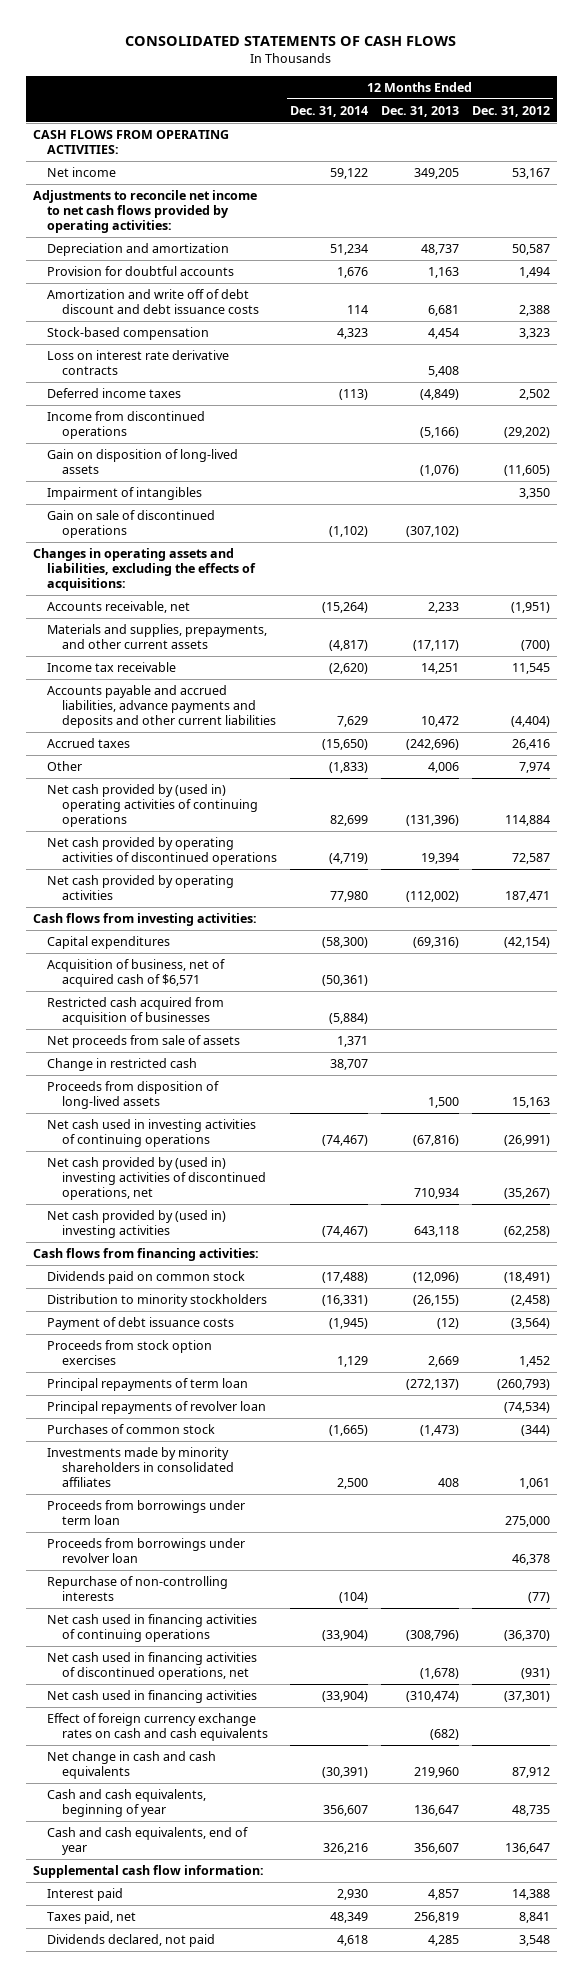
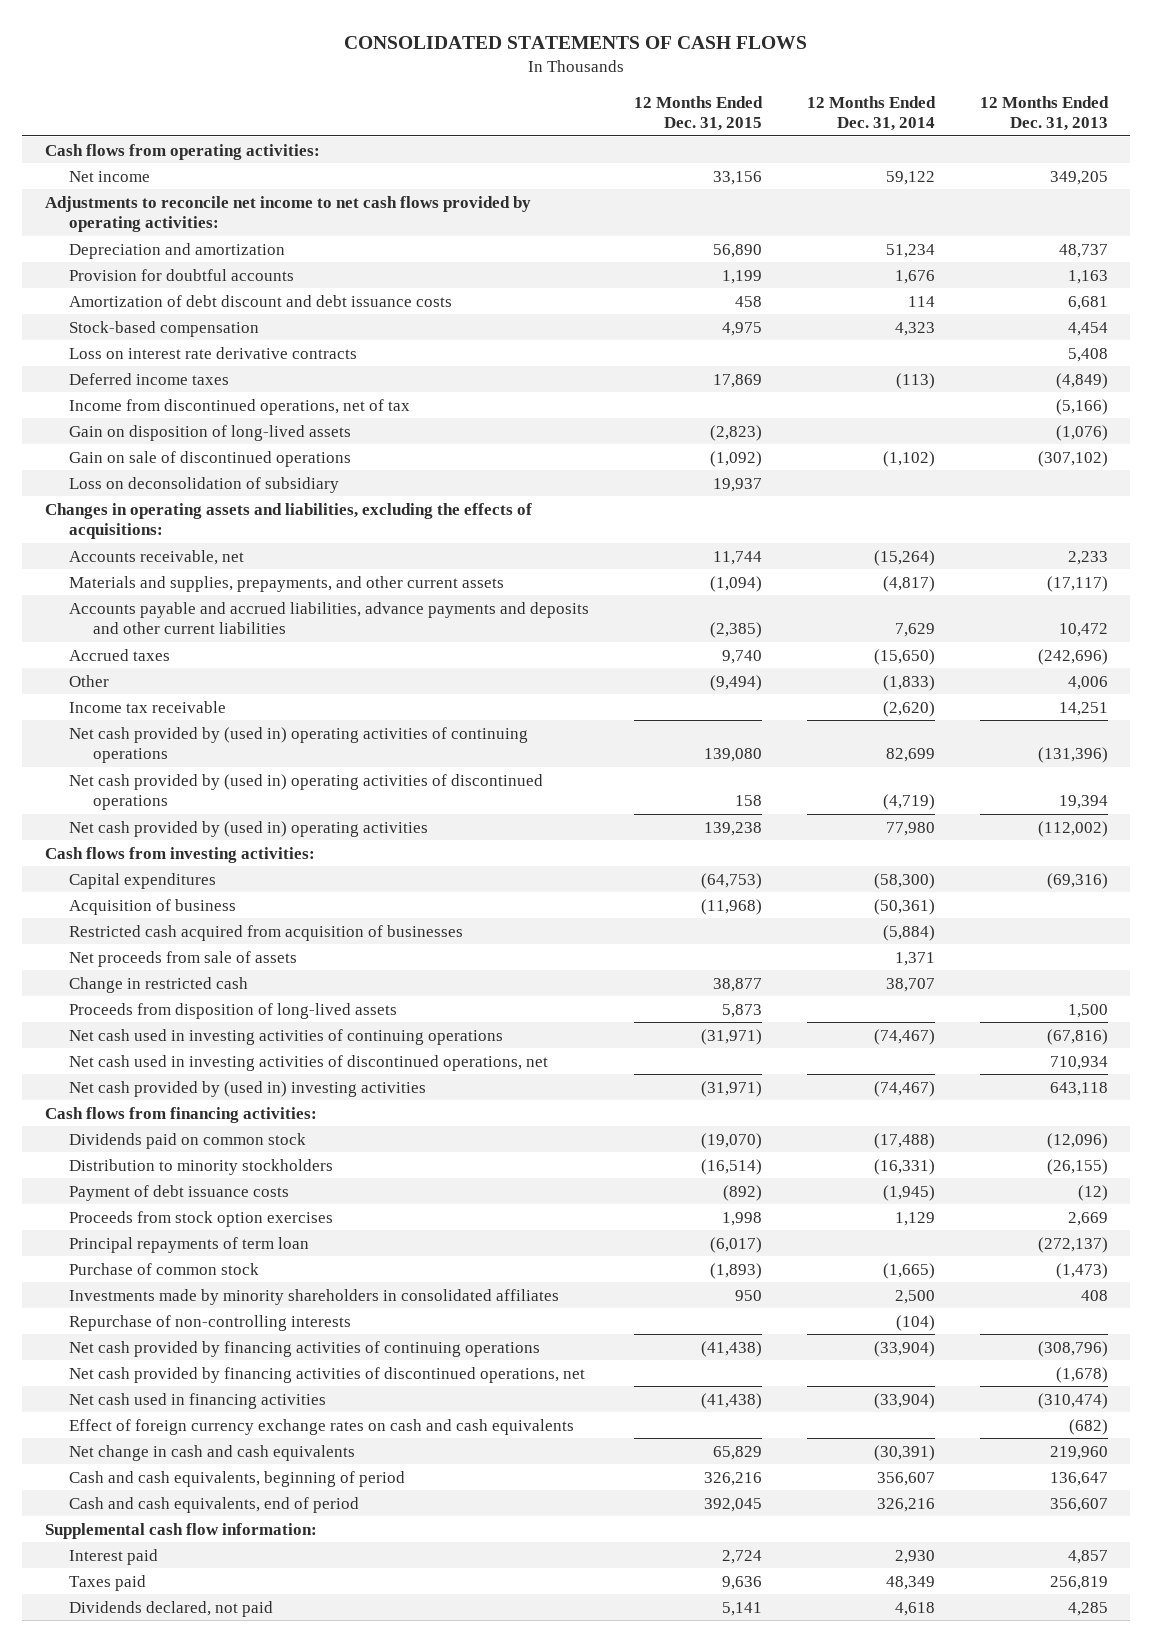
[472,105,551,117] Dec. 31, 2012 -> none
none -> [634,95,764,132] 12 Months Ended Dec. 31, 2015
[32,130,229,154] CASH FLOWS FROM OPERATING ACTIVITIES: -> [44,143,320,160] Cash flows from operating activities:
[47,289,260,314] Amortization and write off of debt discount and debt issuance costs -> [69,294,453,307] Amortization of debt discount and debt issuance costs
[47,411,206,439] Income from discontinued operations -> [69,398,411,415] Income from discontinued operations, net of tax
[47,487,203,501] Impairment of intangibles -> none
none -> [69,476,340,493] Loss on deconsolidation of subsidiary
[47,662,177,673] Income tax receivable -> [69,700,227,713] Income tax receivable
[47,837,278,865] Net cash provided by operating activities of discontinued operations -> [69,773,544,811] Net cash provided by (used in) operating activities of discontinued operations
[47,875,235,900] Net cash provided by operating activities -> [69,820,429,837] Net cash provided by (used in) operating activities
[47,959,226,987] Acquisition of business, net of acquired cash of $6,571 -> [69,898,237,915] Acquisition of business
[47,1157,267,1200] Net cash provided by (used in) investing activities of discontinued operations, net -> [69,1054,549,1071] Net cash used in investing activities of discontinued operations, net
[47,1401,267,1415] Principal repayments of revolver loan -> none
[47,1424,216,1435] Purchases of common stock -> [69,1262,260,1275] Purchase of common stock
[47,1500,246,1525] Proceeds from borrowings under term loan -> none
[47,1538,246,1563] Proceeds from borrowings under revolver loan -> none
[47,1614,258,1642] Net cash used in financing activities of continuing operations -> [69,1340,541,1357] Net cash provided by financing activities of continuing operations
[47,1652,258,1680] Net cash used in financing activities of discontinued operations, net -> [69,1366,586,1383] Net cash provided by financing activities of discontinued operations, net
[47,1789,207,1817] Cash and cash equivalents, beginning of year -> [69,1470,406,1487] Cash and cash equivalents, beginning of period
[47,1827,249,1855] Cash and cash equivalents, end of year -> [69,1496,360,1513] Cash and cash equivalents, end of period
[47,1911,137,1925] Taxes paid, net -> [69,1574,147,1591] Taxes paid

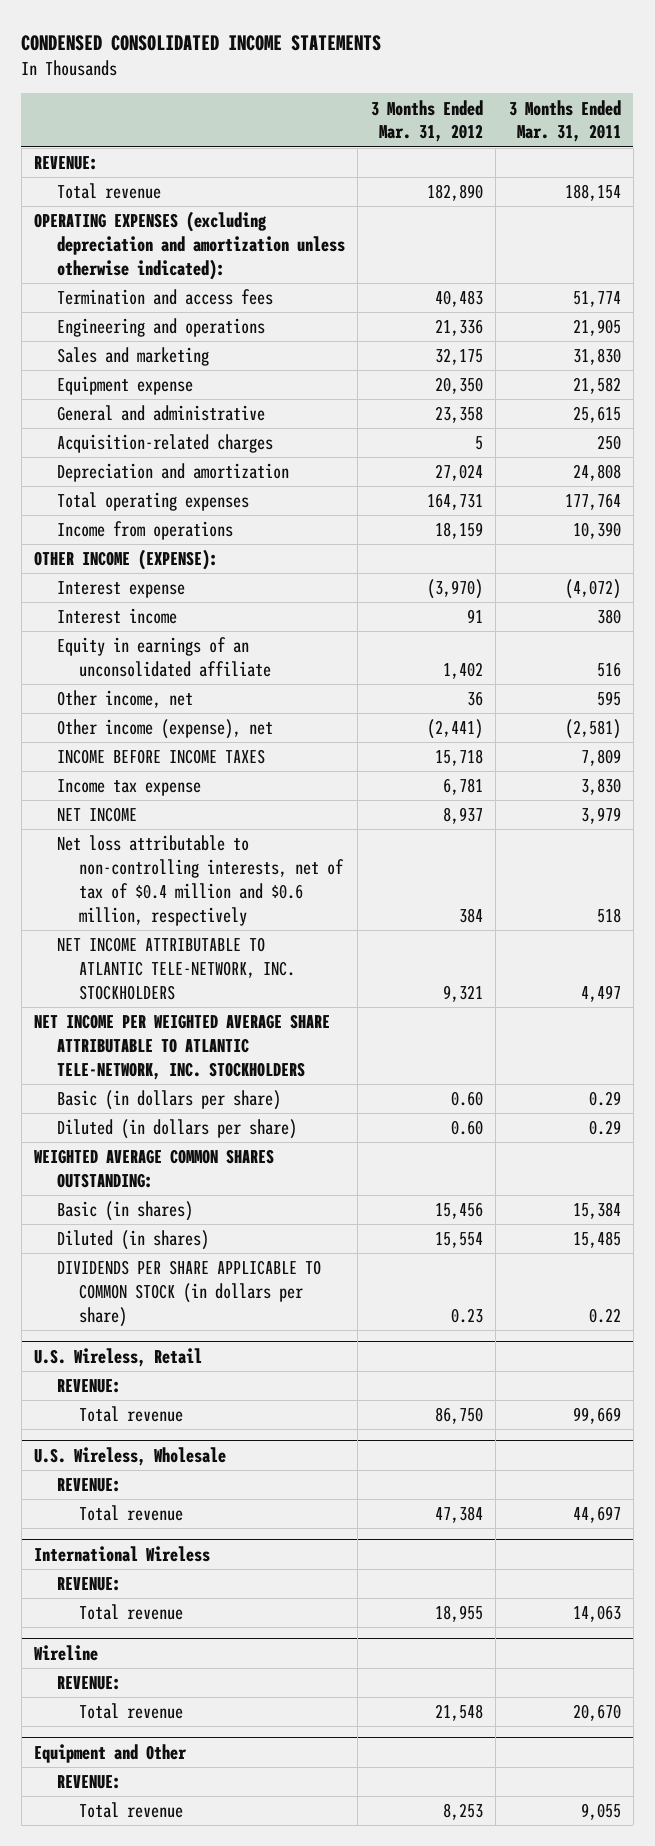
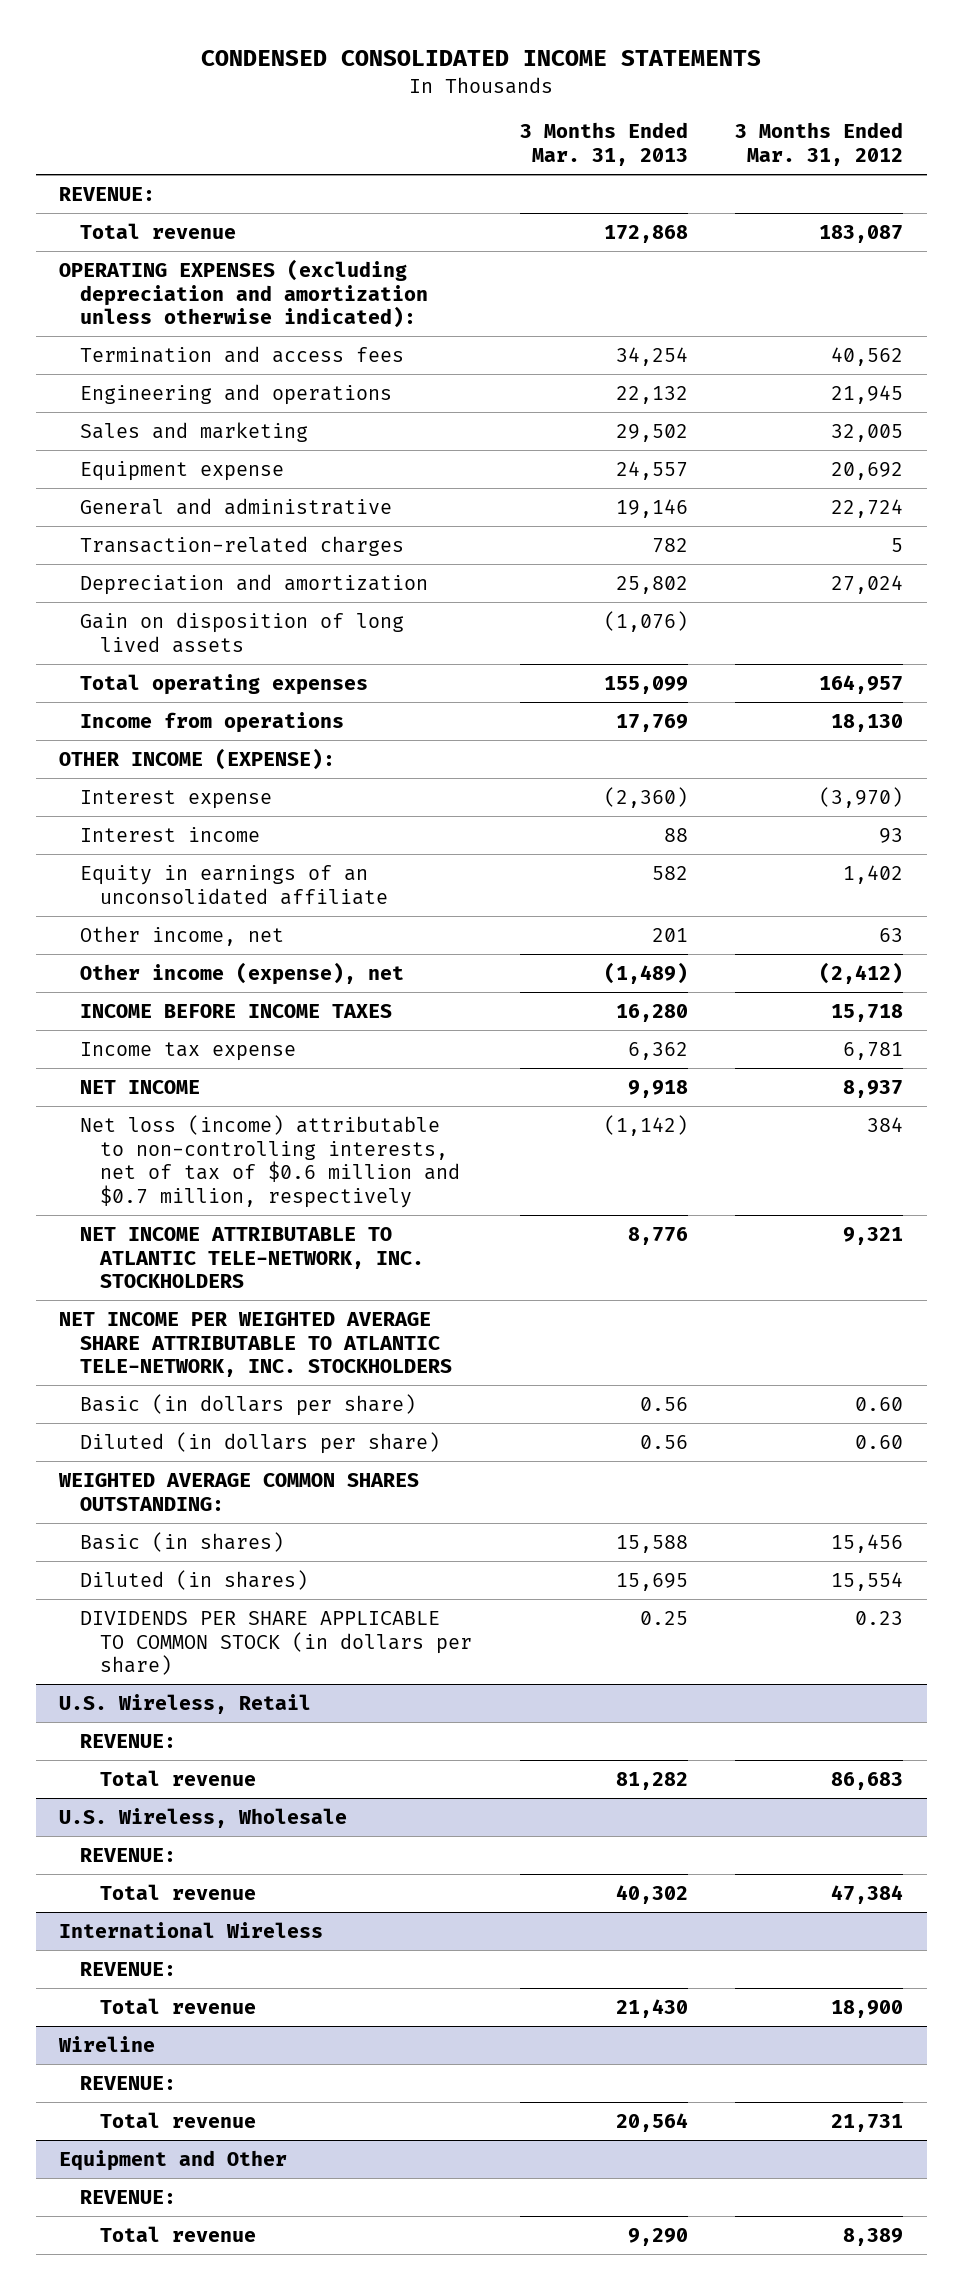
[508,99,621,143] 3 Months Ended Mar. 31, 2011 -> none
none -> [519,122,688,166] 3 Months Ended Mar. 31, 2013
[426,184,483,202] 182,890 -> [818,225,903,244] 183,087
[434,290,483,308] 40,483 -> [830,347,903,367] 40,562
[434,319,483,337] 21,336 -> [830,385,903,405] 21,945
[434,348,483,366] 32,175 -> [830,424,903,443] 32,005
[434,377,483,395] 20,350 -> [830,462,903,481] 20,692
[434,406,483,424] 23,358 -> [830,499,903,519] 22,724
[56,434,273,454] Acquisition-related charges -> [79,536,404,557] Transaction-related charges
none -> [79,612,404,653] Gain on disposition of long lived assets
[426,493,483,511] 164,731 -> [818,675,903,695] 164,957
[434,522,483,540] 18,159 -> [830,714,903,733] 18,130
[466,609,483,624] 91 -> [878,828,903,844] 93
[466,691,483,707] 36 -> [878,928,903,943] 63
[426,719,483,740] (2,441) -> [818,962,903,985] (2,412)
[56,835,344,926] Net loss attributable to non-controlling interests, net of tax of $0.4 million and $0.6 million, respectively -> [79,1115,461,1208] Net loss (income) attributable to non-controlling interests, net of tax of $0.6 million and $0.7 million, respectively
[434,1407,483,1425] 86,750 -> [830,1772,903,1791] 86,683
[434,1605,483,1623] 18,955 -> [830,2000,903,2019] 18,900
[434,1704,483,1722] 21,548 -> [830,2114,903,2133] 21,731
[442,1803,483,1821] 8,253 -> [842,2228,903,2247] 8,389

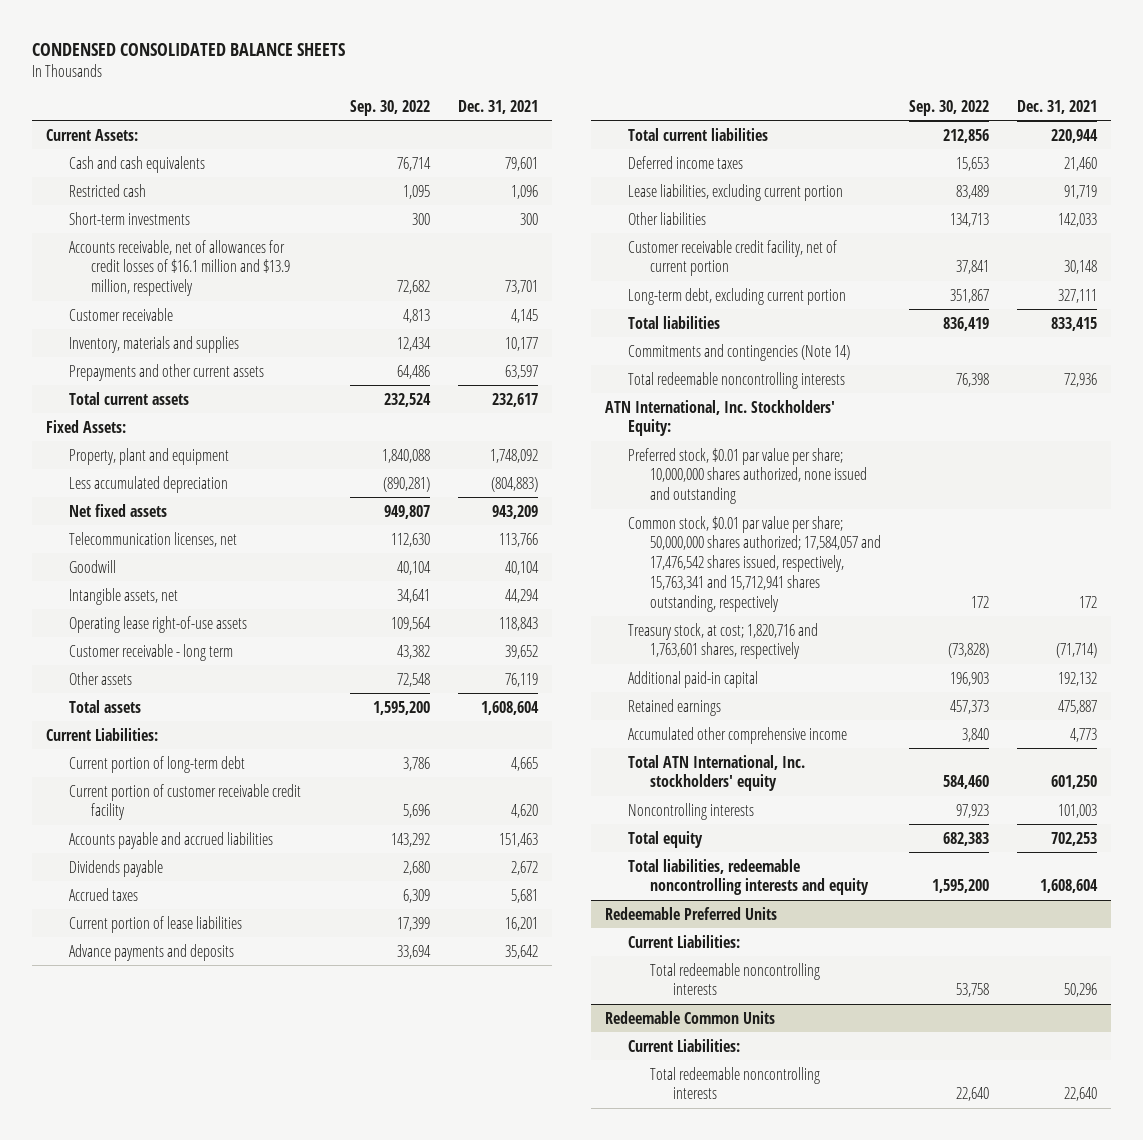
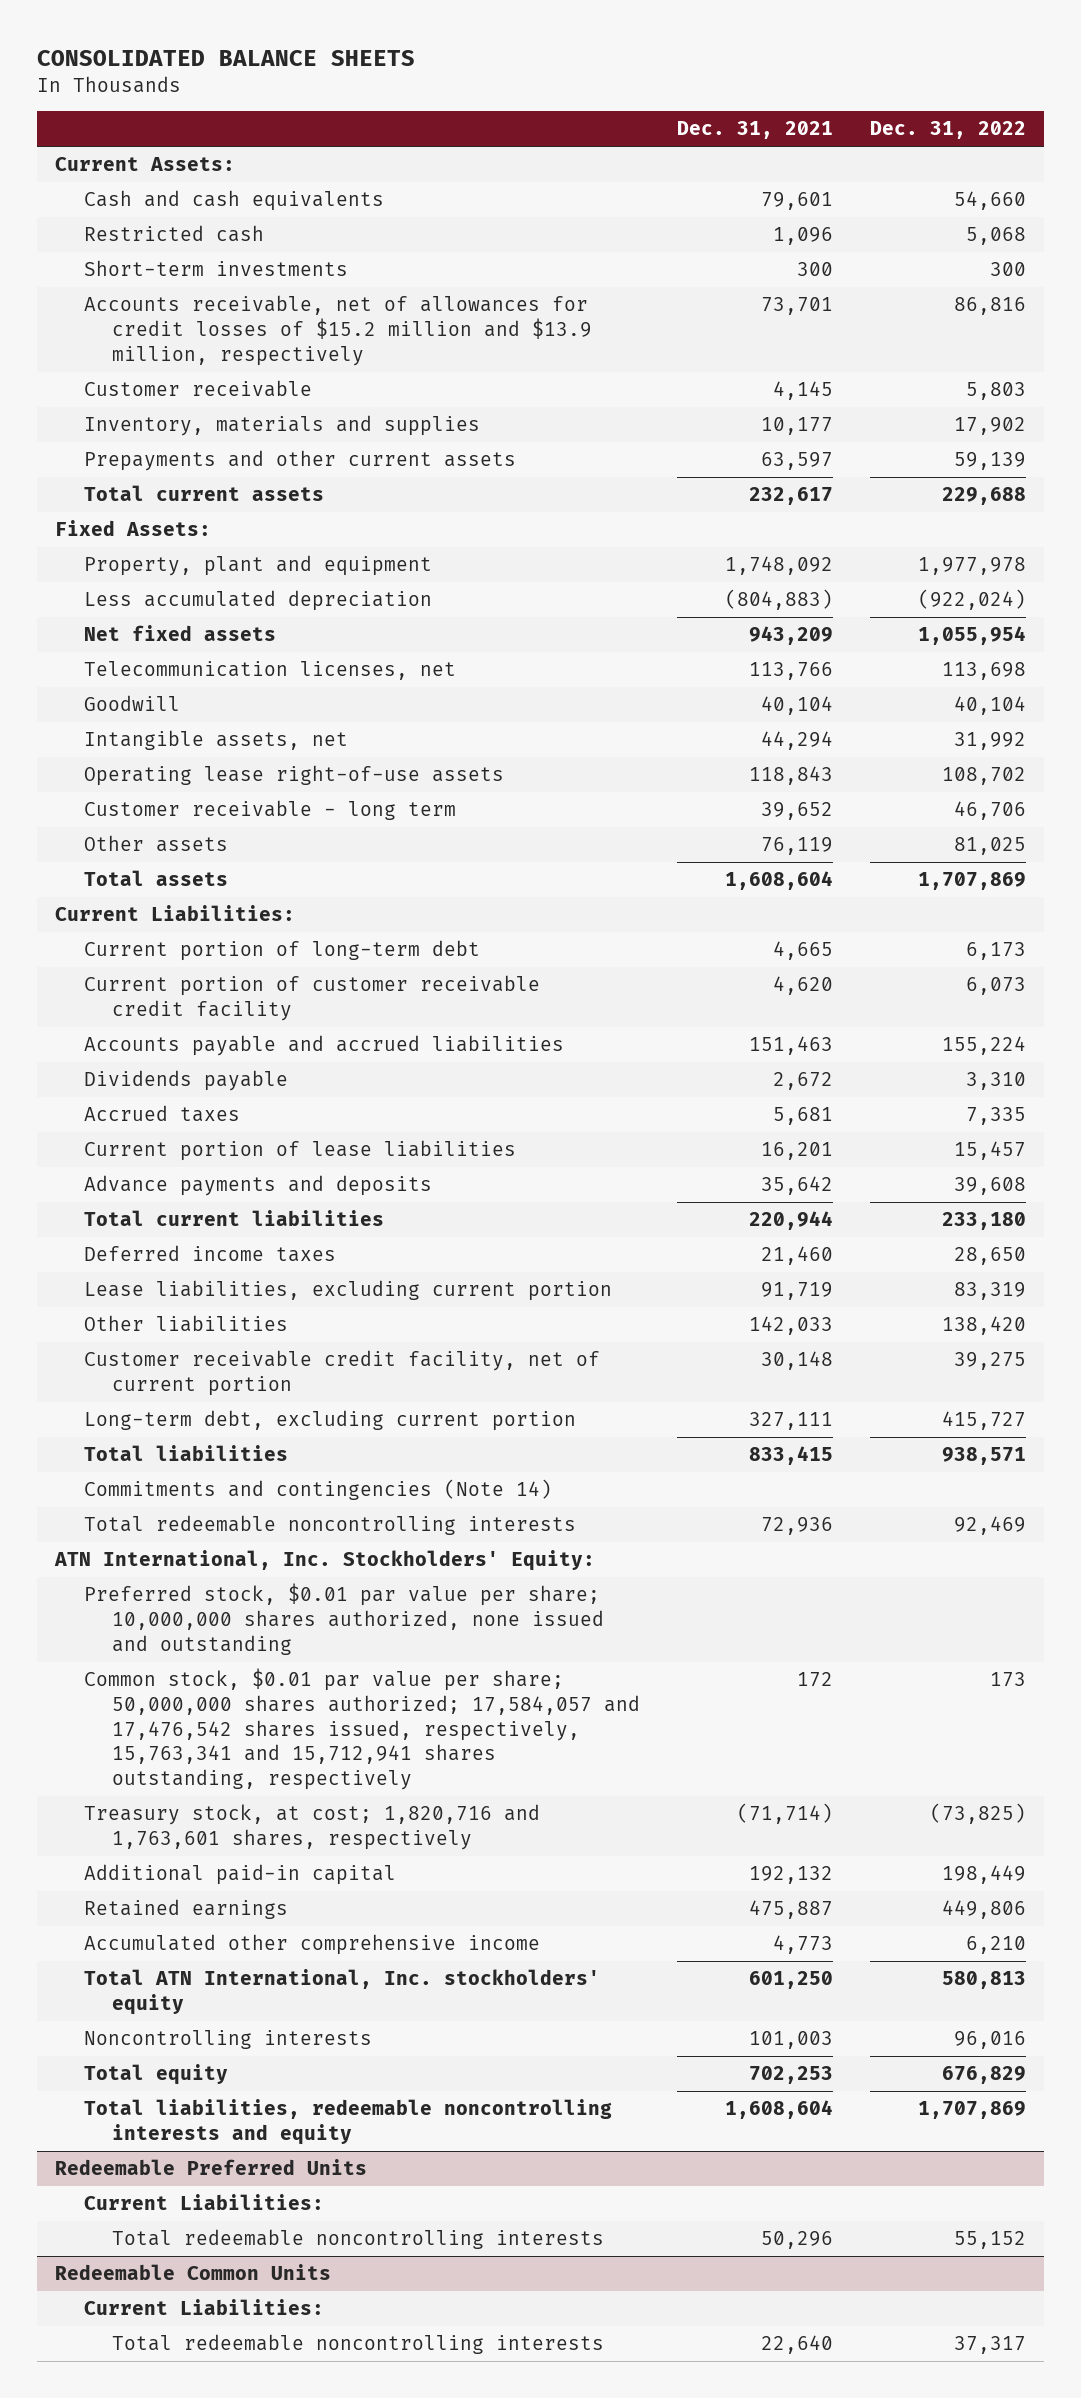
[31,42,345,56] CONDENSED CONSOLIDATED BALANCE SHEETS -> [36,50,415,67] CONSOLIDATED BALANCE SHEETS
[350,99,431,116] Sep. 30, 2022 -> none
none -> [869,121,1026,140] Dec. 31, 2022
[68,239,291,297] Accounts receivable, net of allowances for credit losses of $16.1 million and $13.9 million, respectively -> [83,295,593,366] Accounts receivable, net of allowances for credit losses of $15.2 million and $13.9 million, respectively

